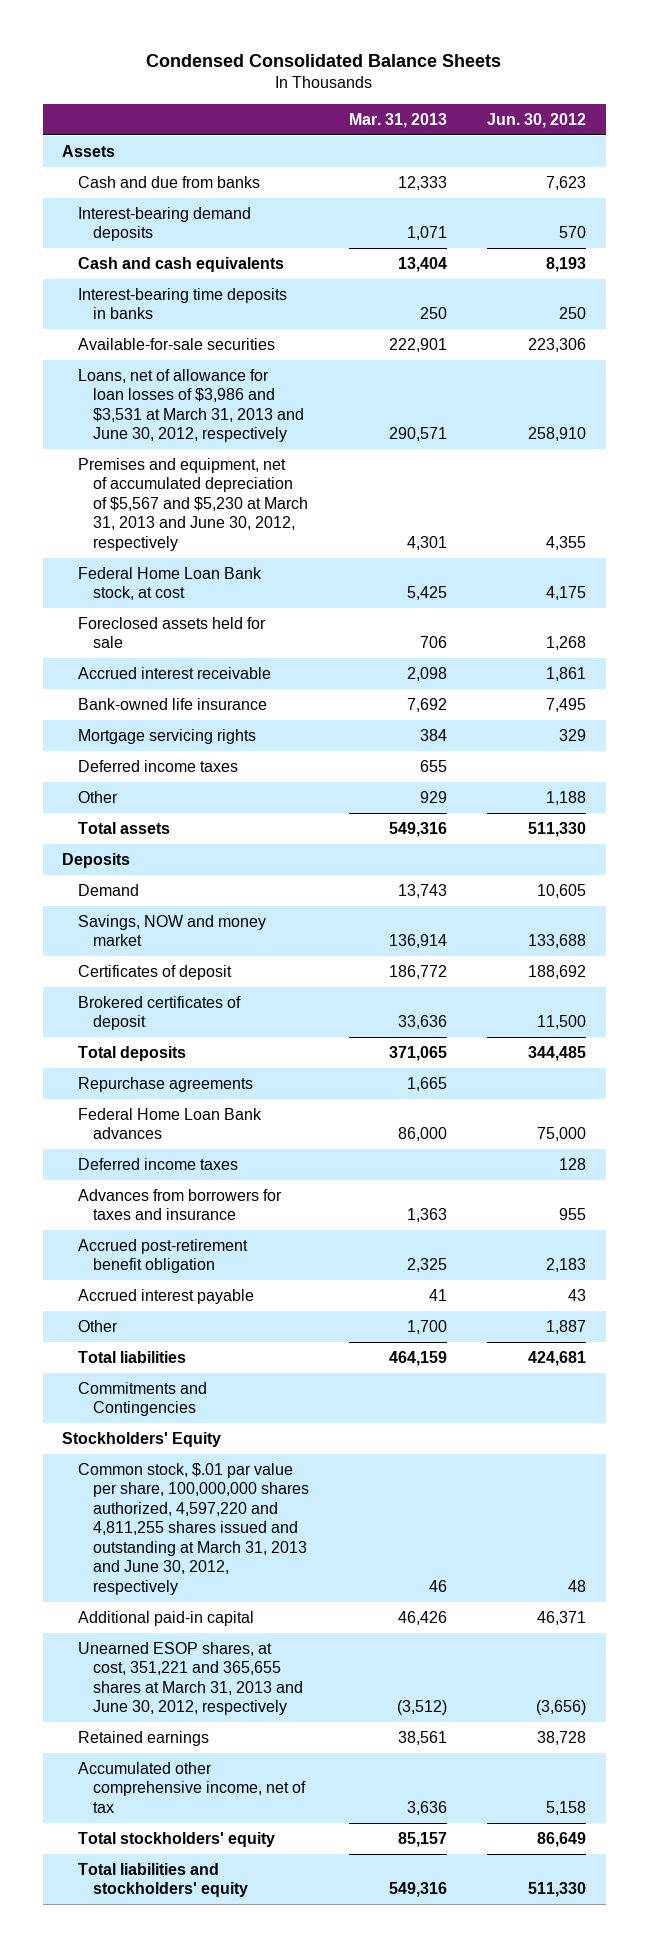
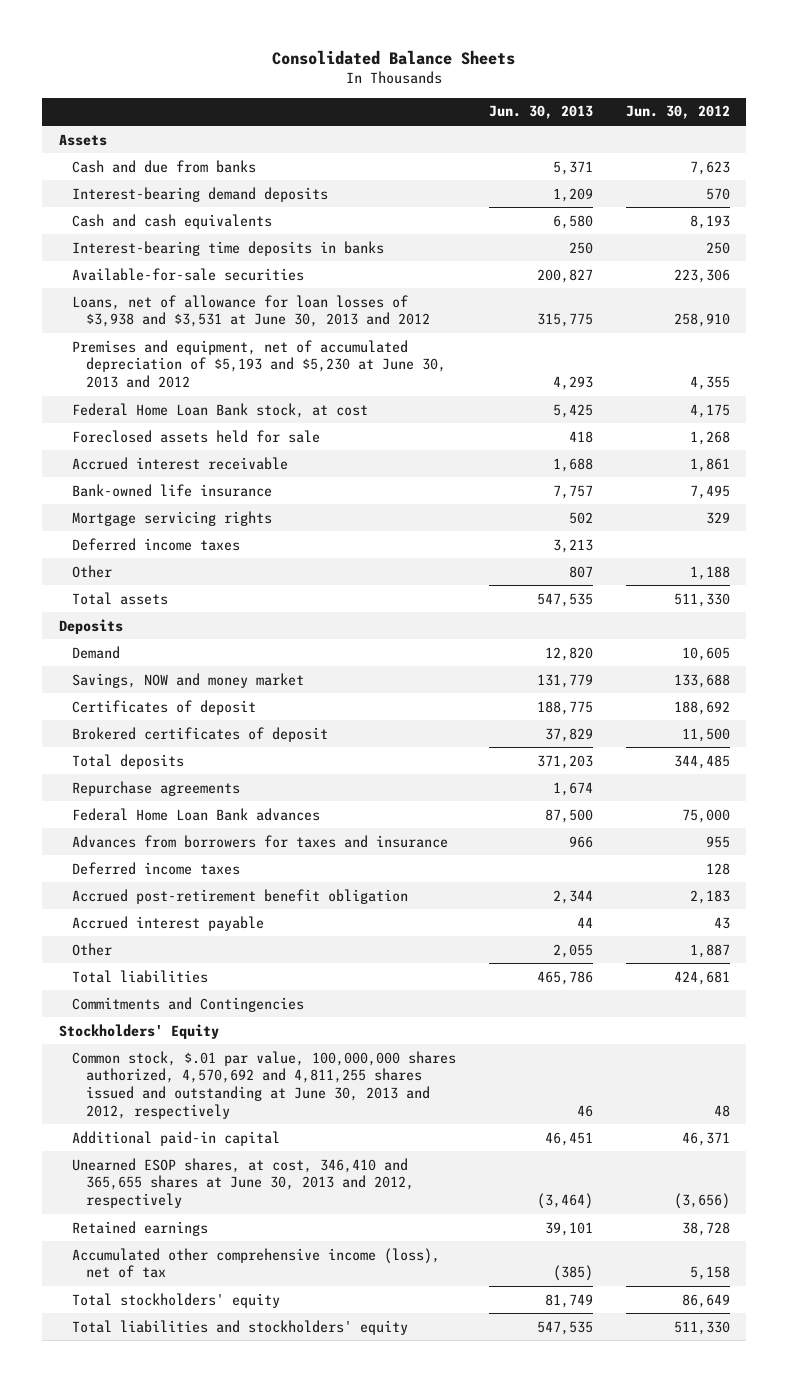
[146,54,502,68] Condensed Consolidated Balance Sheets -> [272,50,516,66] Consolidated Balance Sheets
[349,112,448,128] Mar. 31, 2013 -> none
none -> [489,105,594,120] Jun. 30, 2013
[77,368,305,443] Loans, net of allowance for loan losses of $3,986 and $3,531 at March 31, 2013 and June 30, 2012, respectively -> [72,294,430,328] Loans, net of allowance for loan losses of $3,938 and $3,531 at June 30, 2013 and 2012
[77,457,309,551] Premises and equipment, net of accumulated depreciation of $5,567 and $5,230 at March 31, 2013 and June 30, 2012, respectively -> [72,339,446,389] Premises and equipment, net of accumulated depreciation of $5,193 and $5,230 at June 30, 2013 and 2012
[77,1157,238,1170] Deferred income taxes -> [72,861,241,875] Deferred income taxes
[77,1462,310,1595] Common stock, $.01 par value per share, 100,000,000 shares authorized, 4,597,220 and 4,811,255 shares issued and outstanding at March 31, 2013 and June 30, 2012, respectively -> [72,1050,457,1119] Common stock, $.01 par value, 100,000,000 shares authorized, 4,570,692 and 4,811,255 shares issued and outstanding at June 30, 2013 and 2012, respectively
[77,1641,304,1716] Unearned ESOP shares, at cost, 351,221 and 365,655 shares at March 31, 2013 and June 30, 2012, respectively -> [72,1157,414,1209] Unearned ESOP shares, at cost, 346,410 and 365,655 shares at June 30, 2013 and 2012, respectively
[77,1761,307,1813] Accumulated other comprehensive income, net of tax -> [72,1247,441,1279] Accumulated other comprehensive income (loss), net of tax

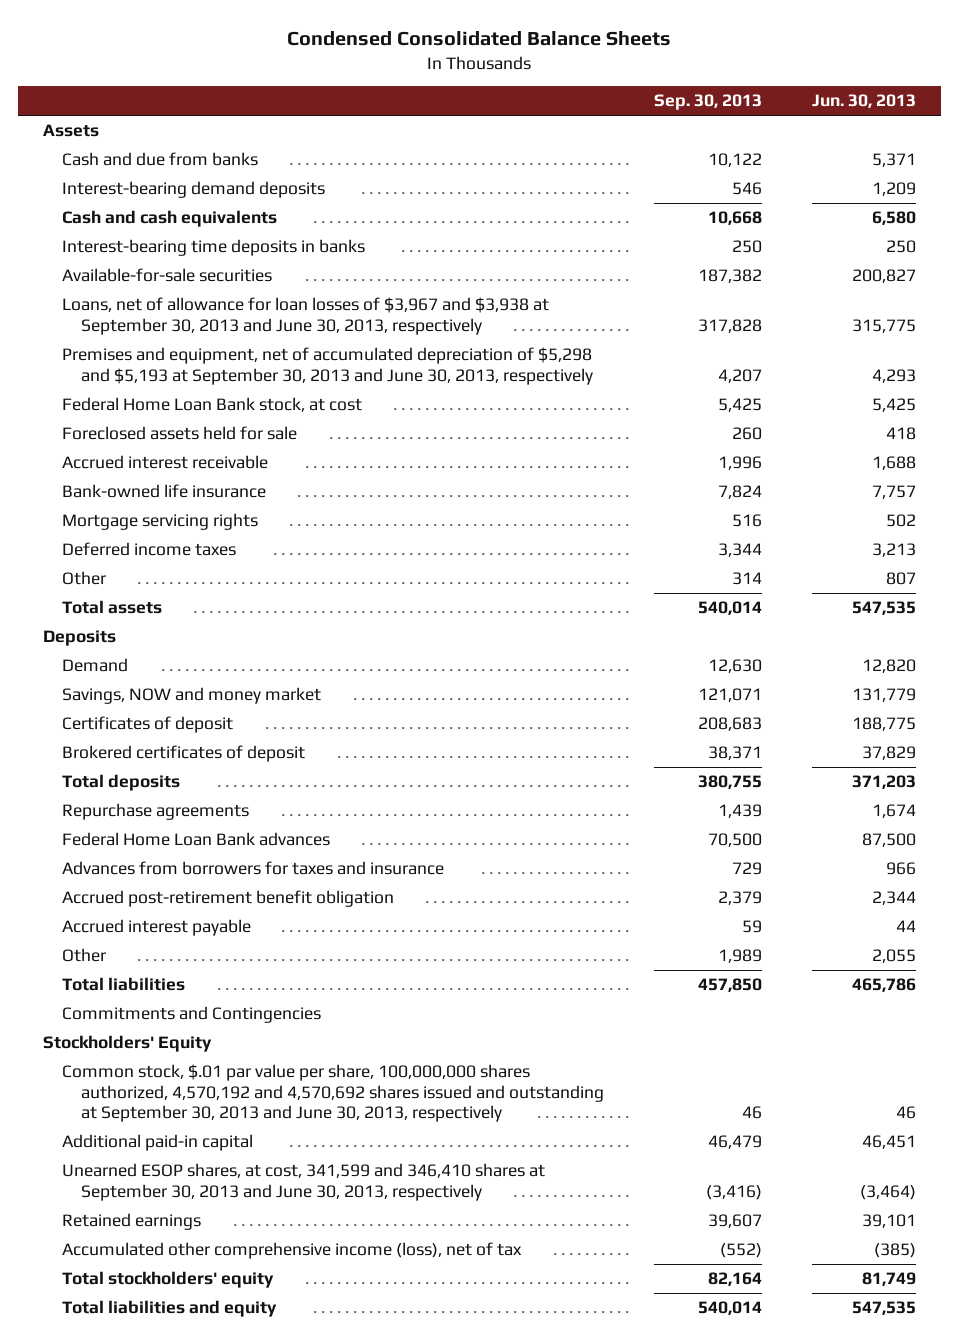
[272,50,516,66] Consolidated Balance Sheets -> [287,30,672,46] Condensed Consolidated Balance Sheets
[625,105,730,120] Jun. 30, 2012 -> none
none -> [653,94,762,111] Sep. 30, 2013
[72,294,430,328] Loans, net of allowance for loan losses of $3,938 and $3,531 at June 30, 2013 and 2012 -> [61,297,549,335] Loans, net of allowance for loan losses of $3,967 and $3,938 at September 30, 2013 and June 30, 2013, respectively
[72,339,446,389] Premises and equipment, net of accumulated depreciation of $5,193 and $5,230 at June 30, 2013 and 2012 -> [61,347,593,385] Premises and equipment, net of accumulated depreciation of $5,298 and $5,193 at September 30, 2013 and June 30, 2013, respectively
[72,861,241,875] Deferred income taxes -> none
[72,1050,457,1119] Common stock, $.01 par value, 100,000,000 shares authorized, 4,570,692 and 4,811,255 shares issued and outstanding at June 30, 2013 and 2012, respectively -> [61,1064,604,1123] Common stock, $.01 par value per share, 100,000,000 shares authorized, 4,570,192 and 4,570,692 shares issued and outstanding at September 30, 2013 and June 30, 2013, respectively
[72,1157,414,1209] Unearned ESOP shares, at cost, 346,410 and 365,655 shares at June 30, 2013 and 2012, respectively -> [61,1163,545,1201] Unearned ESOP shares, at cost, 341,599 and 346,410 shares at September 30, 2013 and June 30, 2013, respectively
[72,1319,409,1335] Total liabilities and stockholders' equity -> [61,1300,277,1318] Total liabilities and equity

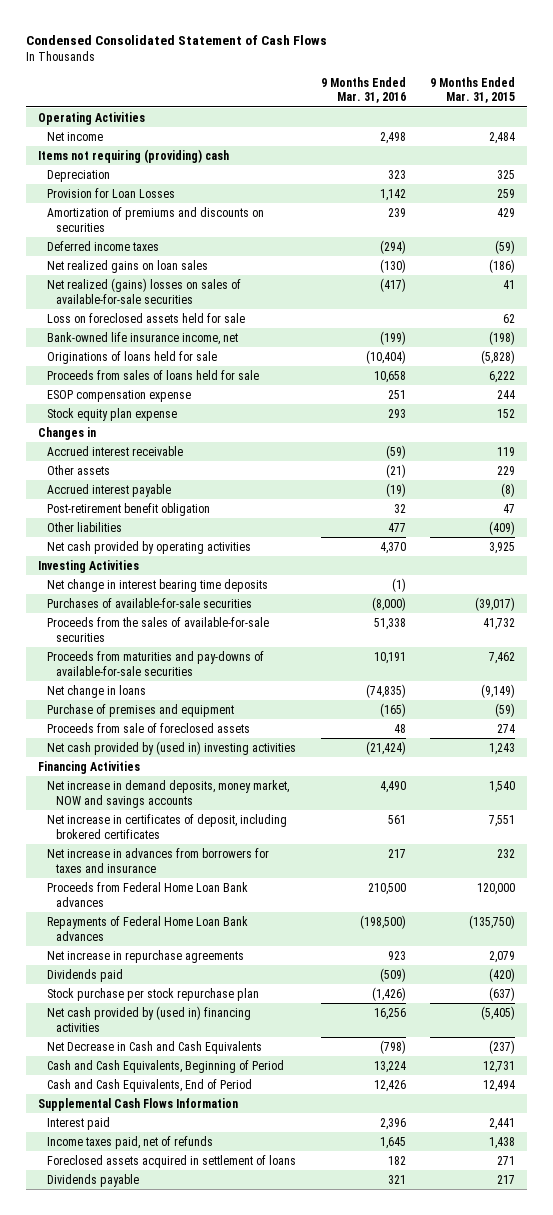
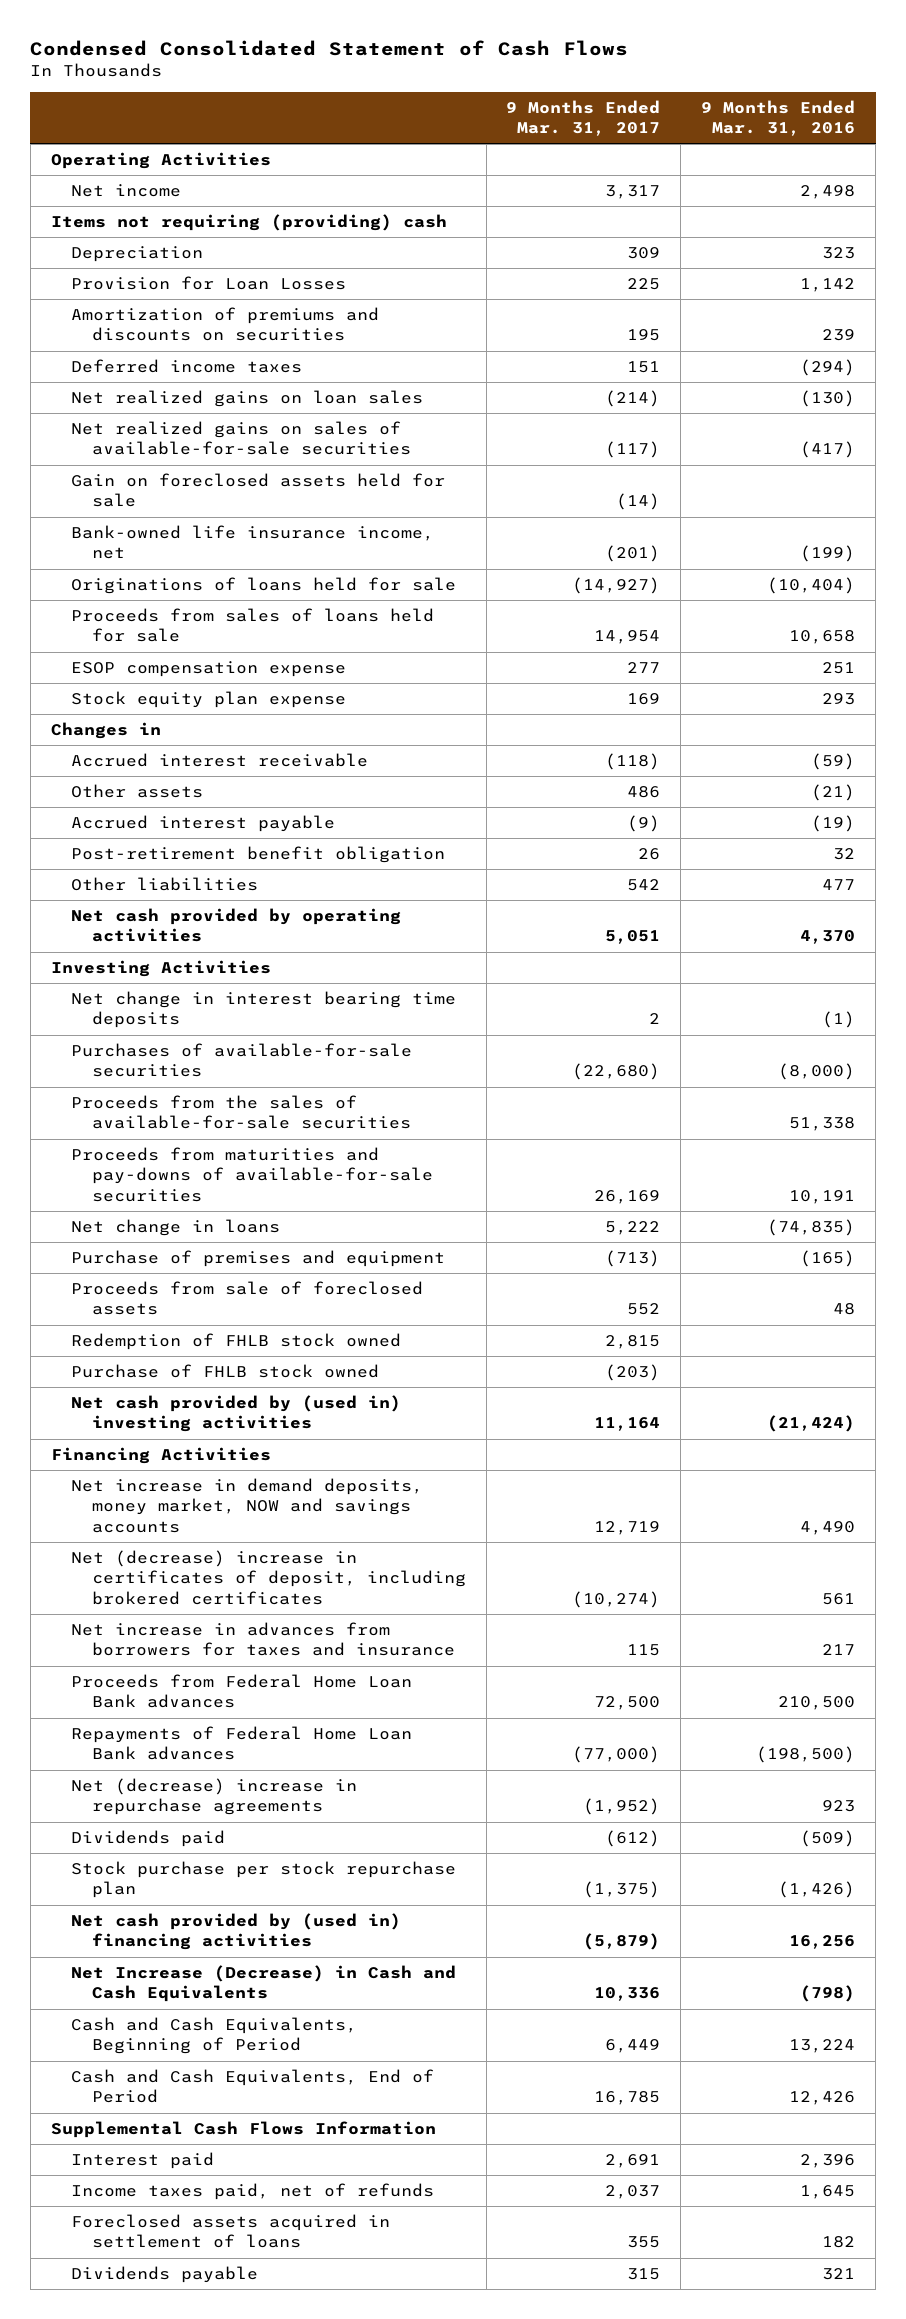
[429,76,515,104] 9 Months Ended Mar. 31, 2015 -> none
none -> [506,99,661,136] 9 Months Ended Mar. 31, 2017
[47,277,242,304] Net realized (gains) losses on sales of available-for-sale securities -> [71,421,411,456] Net realized gains on sales of available-for-sale securities
[47,312,246,323] Loss on foreclosed assets held for sale -> [71,473,446,508] Gain on foreclosed assets held for sale
none -> [71,1333,402,1351] Redemption of FHLB stock owned
none -> [71,1364,380,1379] Purchase of FHLB stock owned
[47,813,288,839] Net increase in certificates of deposit, including brokered certificates -> [71,1550,466,1605] Net (decrease) increase in certificates of deposit, including brokered certificates
[47,949,245,963] Net increase in repurchase agreements -> [71,1778,358,1816] Net (decrease) increase in repurchase agreements
[47,1040,263,1054] Net Decrease in Cash and Cash Equivalents -> [71,1965,457,2003] Net Increase (Decrease) in Cash and Cash Equivalents

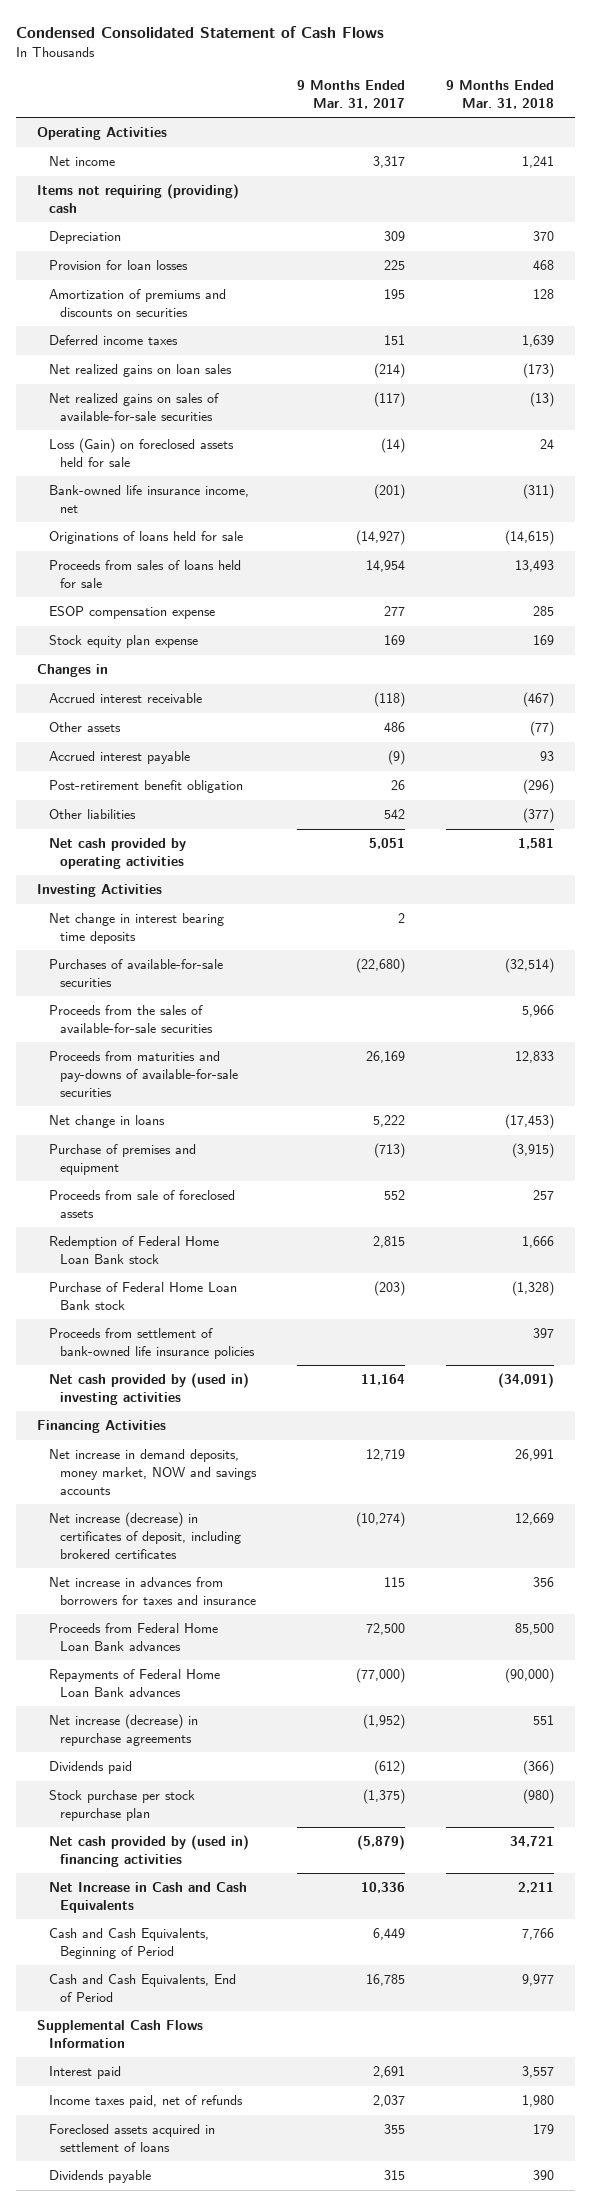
[701,99,856,136] 9 Months Ended Mar. 31, 2016 -> none
none -> [446,80,555,109] 9 Months Ended Mar. 31, 2018
[71,276,347,291] Provision for Loan Losses -> [48,260,188,271] Provision for loan losses
[71,473,446,508] Gain on foreclosed assets held for sale -> [48,438,234,467] Loss (Gain) on foreclosed assets held for sale
[71,1333,402,1351] Redemption of FHLB stock owned -> [48,1236,219,1264] Redemption of Federal Home Loan Bank stock
[71,1364,380,1379] Purchase of FHLB stock owned -> [48,1282,237,1310] Purchase of Federal Home Loan Bank stock
none -> [48,1328,255,1359] Proceeds from settlement of bank-owned life insurance policies
[71,1550,466,1605] Net (decrease) increase in certificates of deposit, including brokered certificates -> [48,1512,241,1559] Net increase (decrease) in certificates of deposit, including brokered certificates
[71,1778,358,1816] Net (decrease) increase in repurchase agreements -> [48,1714,198,1746] Net increase (decrease) in repurchase agreements
[71,1965,457,2003] Net Increase (Decrease) in Cash and Cash Equivalents -> [48,1882,247,1913] Net Increase in Cash and Cash Equivalents

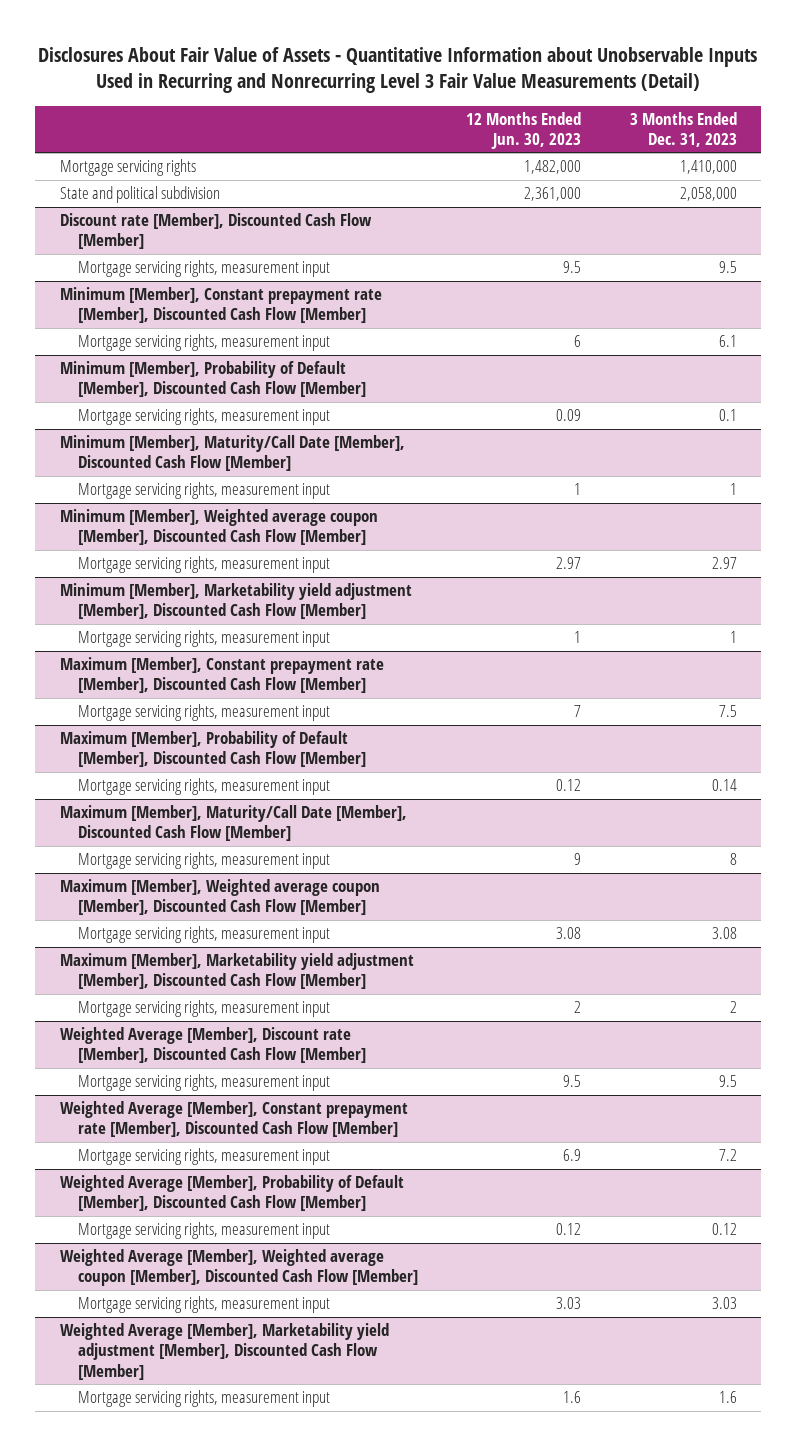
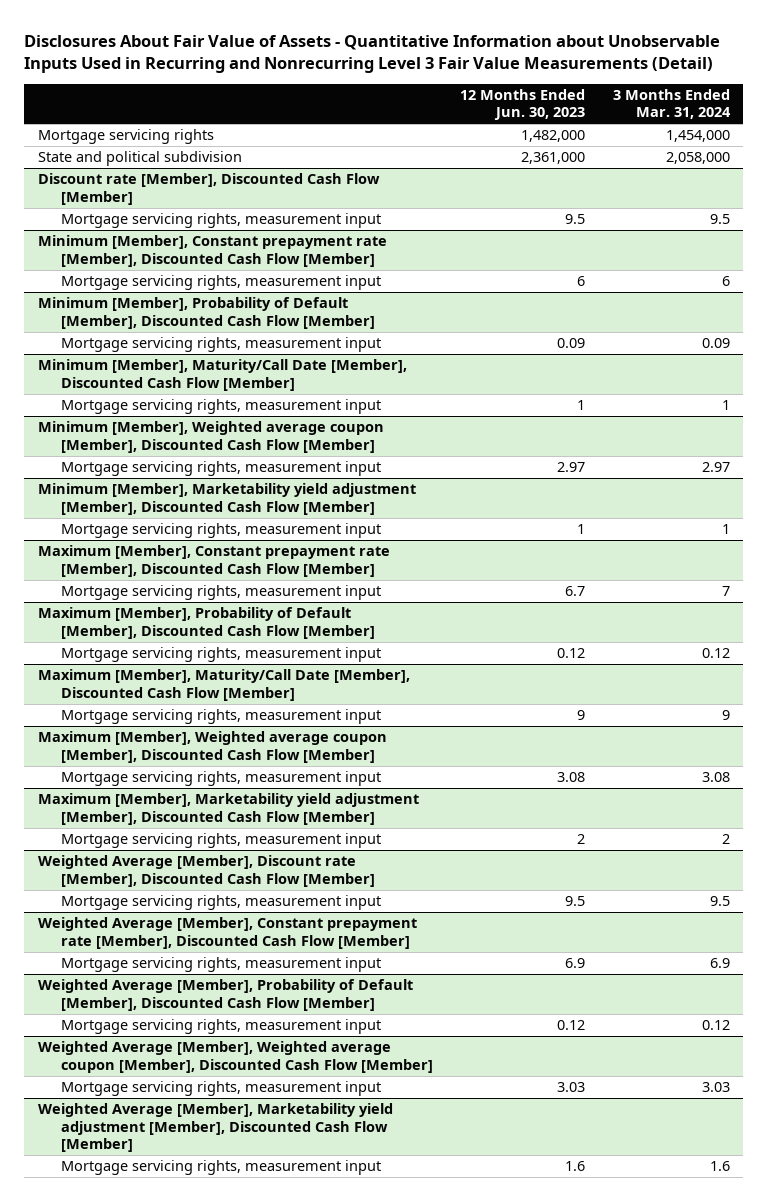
[629,111,737,148] 3 Months Ended Dec. 31, 2023 -> none
none -> [612,89,731,120] 3 Months Ended Mar. 31, 2024
[574,705,582,718] 7 -> [565,586,586,597] 6.7

